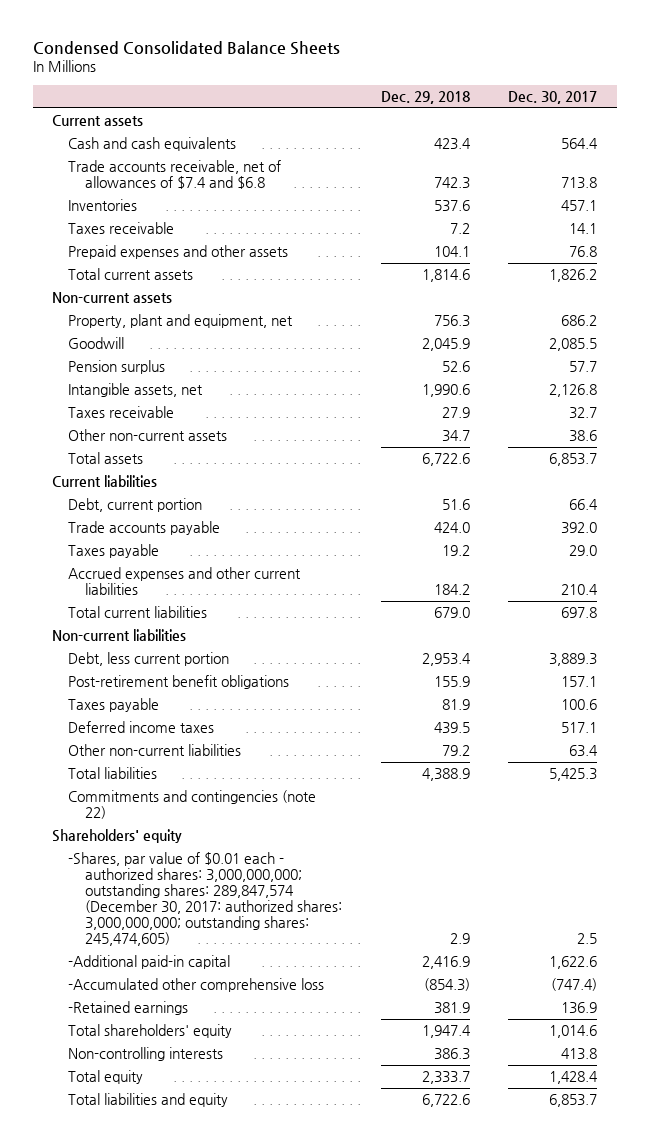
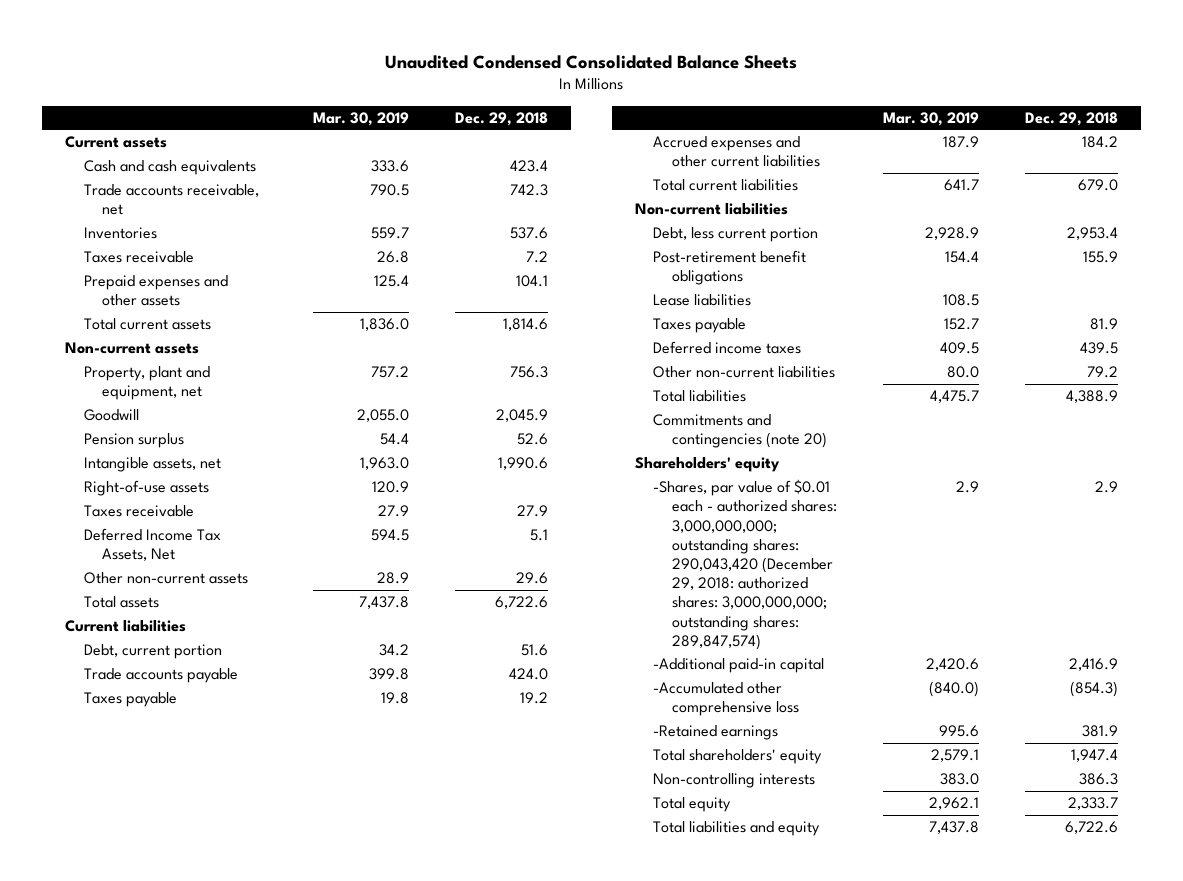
[32,41,340,56] Condensed Consolidated Balance Sheets -> [385,54,798,69] Unaudited Condensed Consolidated Balance Sheets
[508,90,598,104] Dec. 30, 2017 -> none
none -> [313,111,410,126] Mar. 30, 2019
[68,160,282,190] Trade accounts receivable, net of allowances of $7.4 and $6.8 -> [83,184,259,216] Trade accounts receivable, net
none -> [83,480,209,497] Right-of-use assets
none -> [83,528,221,562] Deferred Income Tax Assets, Net
[441,430,470,443] 34.7 -> [516,572,549,585] 29.6
none -> [653,294,752,307] Lease liabilities
[68,790,317,820] Commitments and contingencies (note 22) -> [653,414,827,449] Commitments and contingencies (note 20)
[68,852,342,947] -Shares, par value of $0.01 each - authorized shares: 3,000,000,000; outstanding shares: 289,847,574 (December 30, 2017: authorized shares: 3,000,000,000; outstanding shares: 245,474,605) -> [653,479,837,650] -Shares, par value of $0.01 each - authorized shares: 3,000,000,000; outstanding shares: 290,043,420 (December 29, 2018: authorized shares: 3,000,000,000; outstanding shares: 289,847,574)

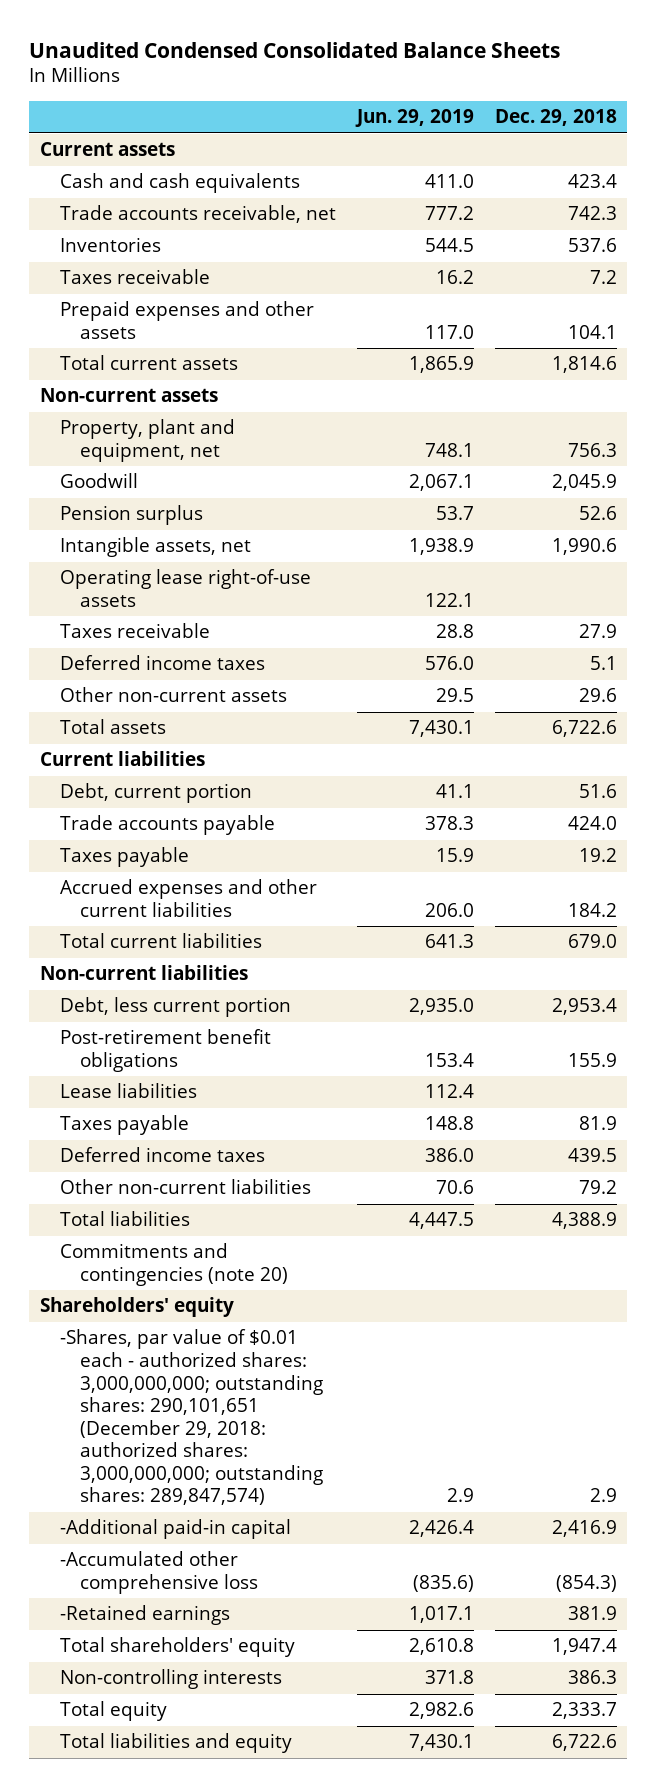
[313,111,410,126] Mar. 30, 2019 -> none
none -> [355,109,475,128] Jun. 29, 2019
[83,480,209,497] Right-of-use assets -> [60,569,312,607] Operating lease right-of-use assets
[83,528,221,562] Deferred Income Tax Assets, Net -> [60,655,266,671] Deferred income taxes
[653,479,837,650] -Shares, par value of $0.01 each - authorized shares: 3,000,000,000; outstanding shares: 290,043,420 (December 29, 2018: authorized shares: 3,000,000,000; outstanding shares: 289,847,574) -> [60,1329,324,1506] -Shares, par value of $0.01 each - authorized shares: 3,000,000,000; outstanding shares: 290,101,651 (December 29, 2018: authorized shares: 3,000,000,000; outstanding shares: 289,847,574)

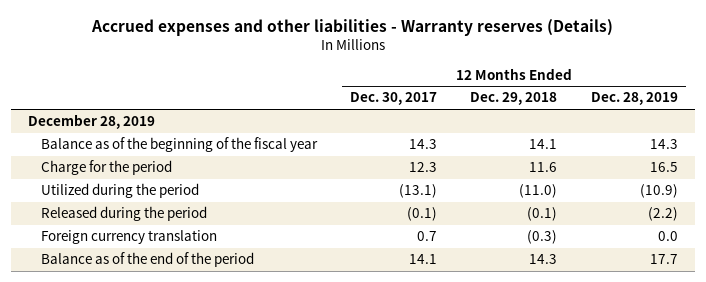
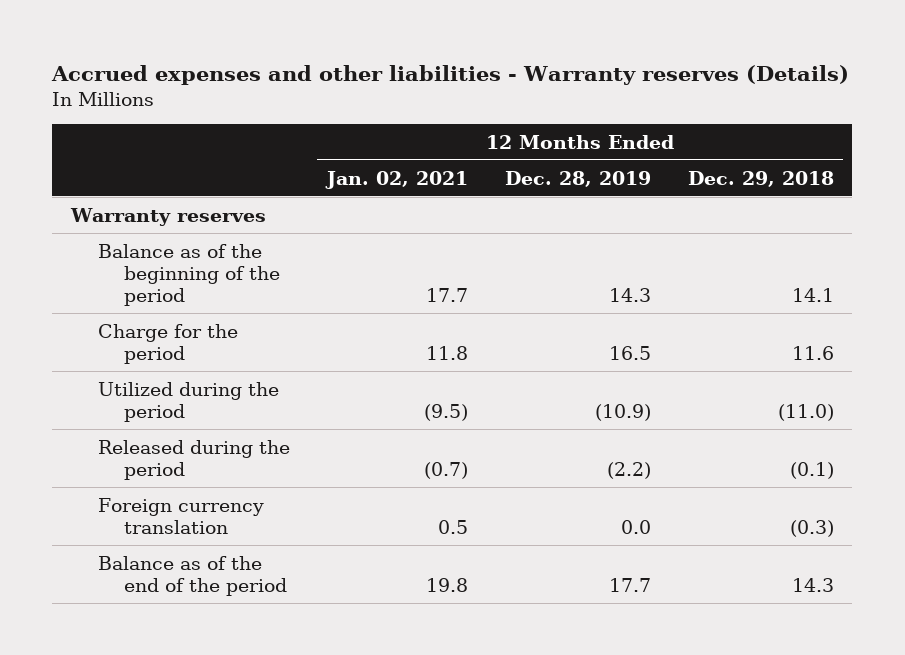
[350,92,438,106] Dec. 30, 2017 -> none
none -> [324,170,468,189] Jan. 02, 2021
[28,114,156,130] December 28, 2019 -> [69,207,266,226] Warranty reserves
[40,137,318,153] Balance as of the beginning of the fiscal year -> [97,243,281,307] Balance as of the beginning of the period

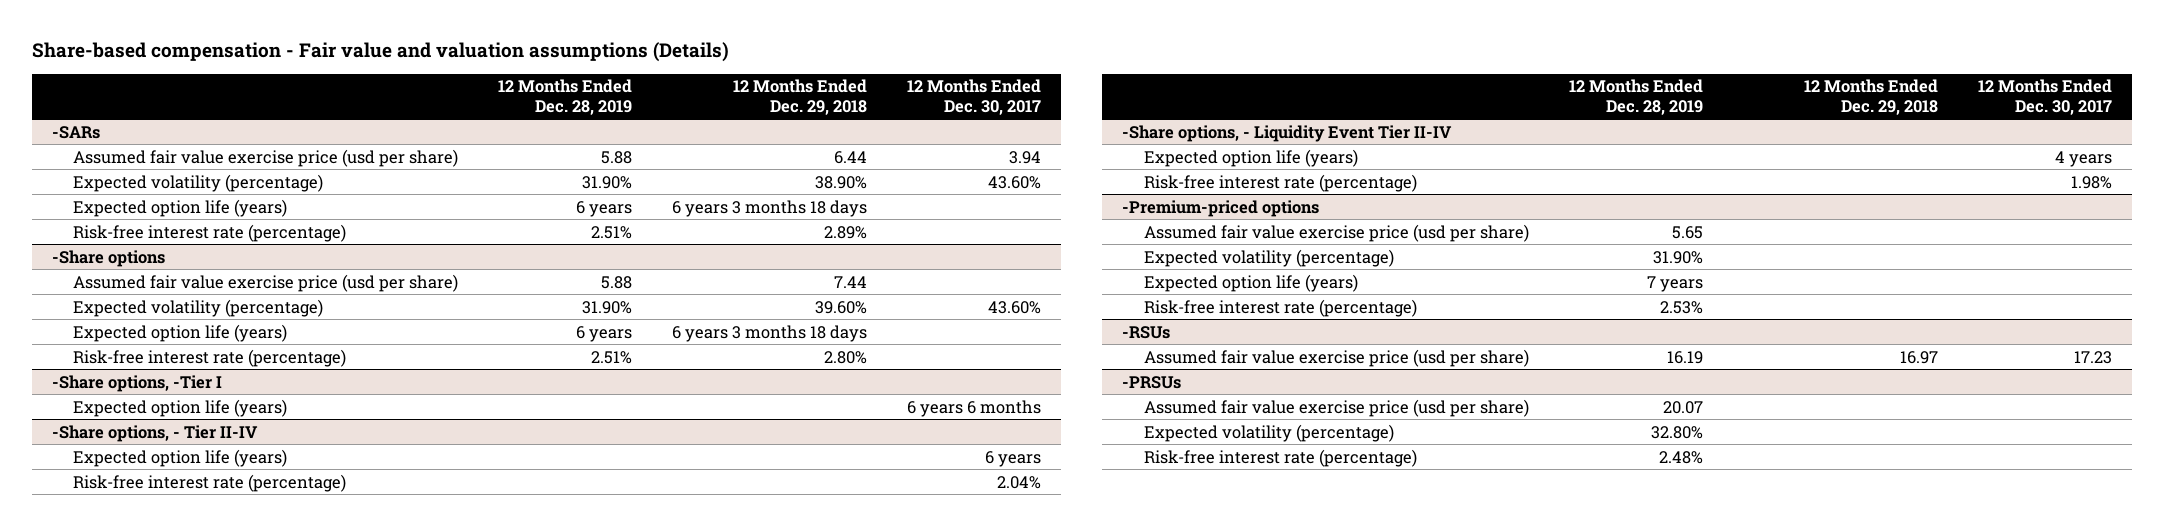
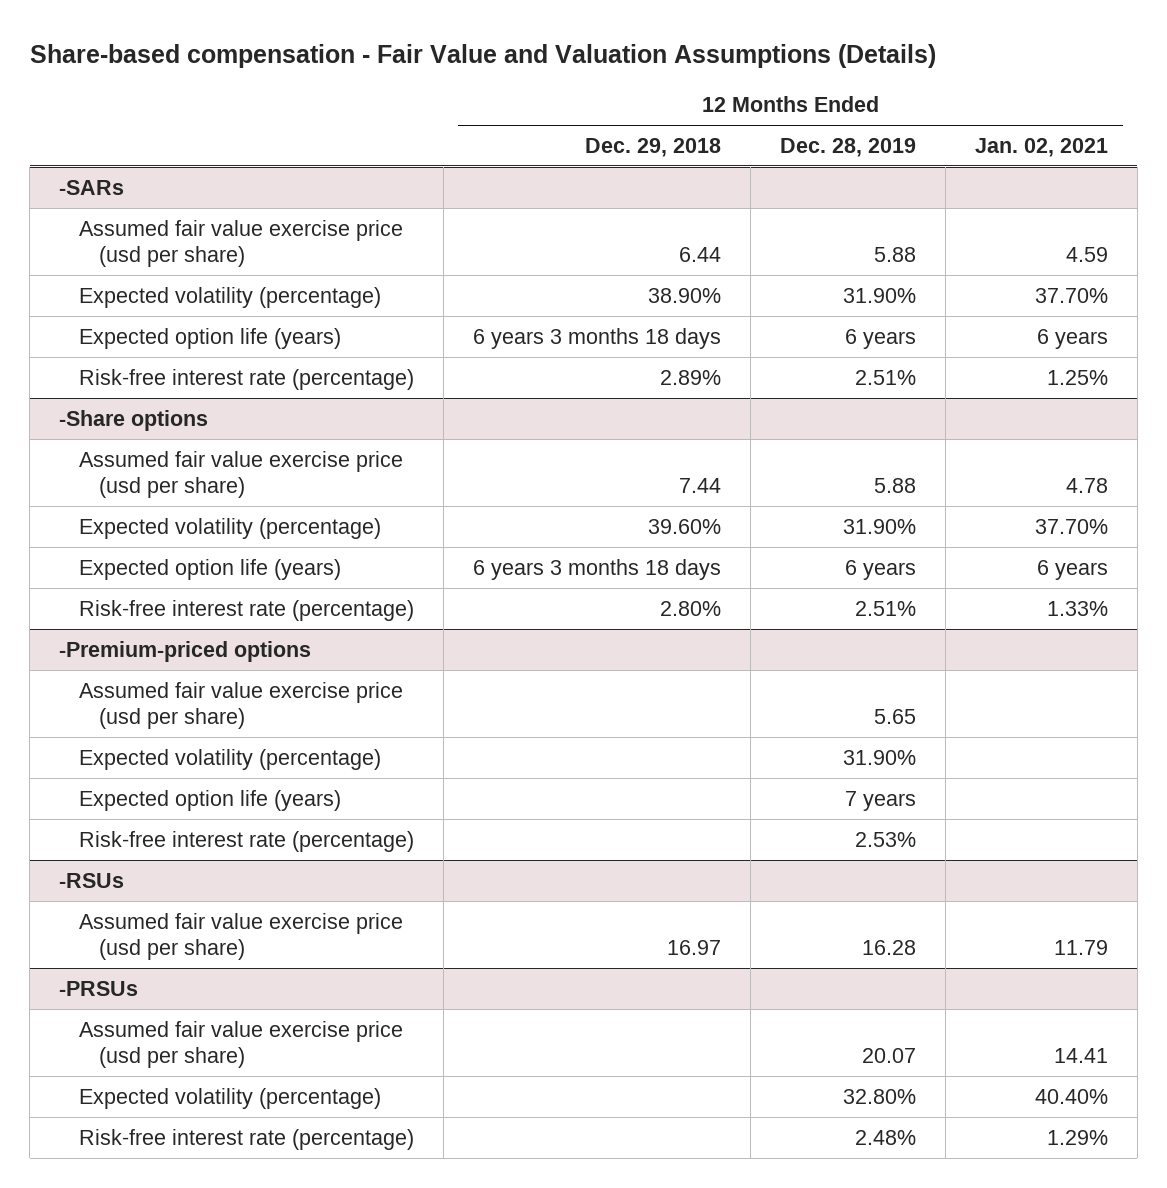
[31,42,729,63] Share-based compensation - Fair value and valuation assumptions (Details) -> [29,44,936,69] Share-based compensation - Fair Value and Valuation Assumptions (Details)
[907,79,1042,115] 12 Months Ended Dec. 30, 2017 -> none
none -> [975,137,1109,157] Jan. 02, 2021
[51,374,222,392] -Share options, -Tier I -> none
[72,398,287,417] Expected option life (years) -> none
[51,424,258,442] -Share options, - Tier II-IV -> none
[72,448,287,467] Expected option life (years) -> none
[72,473,346,492] Risk-free interest rate (percentage) -> none
[1122,124,1453,142] -Share options, - Liquidity Event Tier II-IV -> none
[1143,148,1358,167] Expected option life (years) -> none
[1143,173,1417,192] Risk-free interest rate (percentage) -> none
[1666,350,1703,364] 16.19 -> [862,940,917,956] 16.28

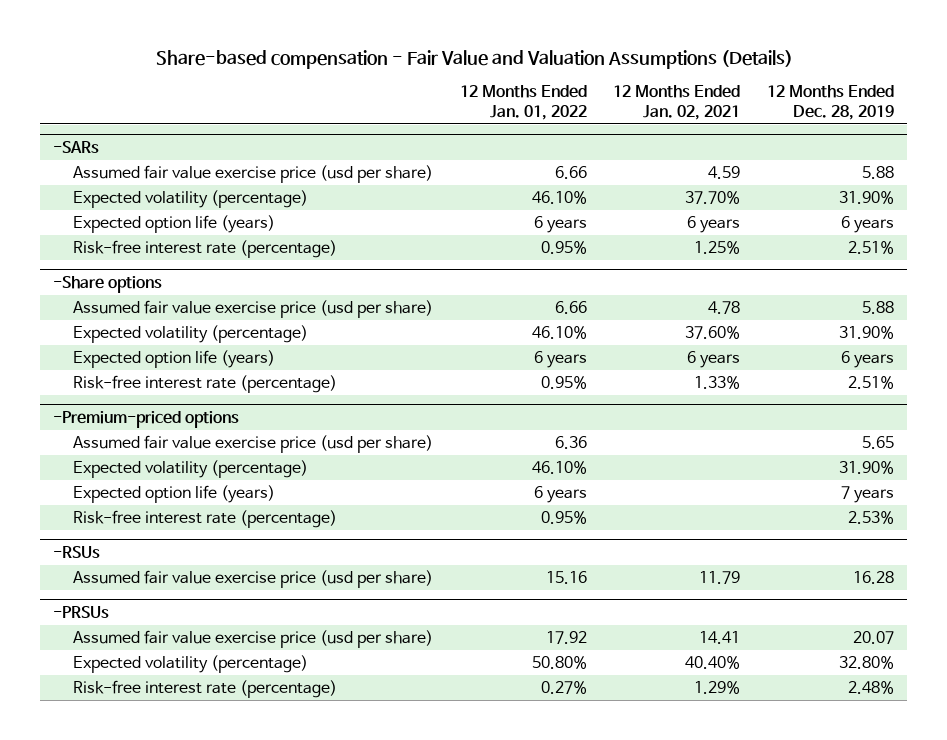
[585,137,722,157] Dec. 29, 2018 -> none
none -> [459,85,587,121] 12 Months Ended Jan. 01, 2022
[1035,518,1109,534] 37.70% -> [685,325,741,339] 37.60%

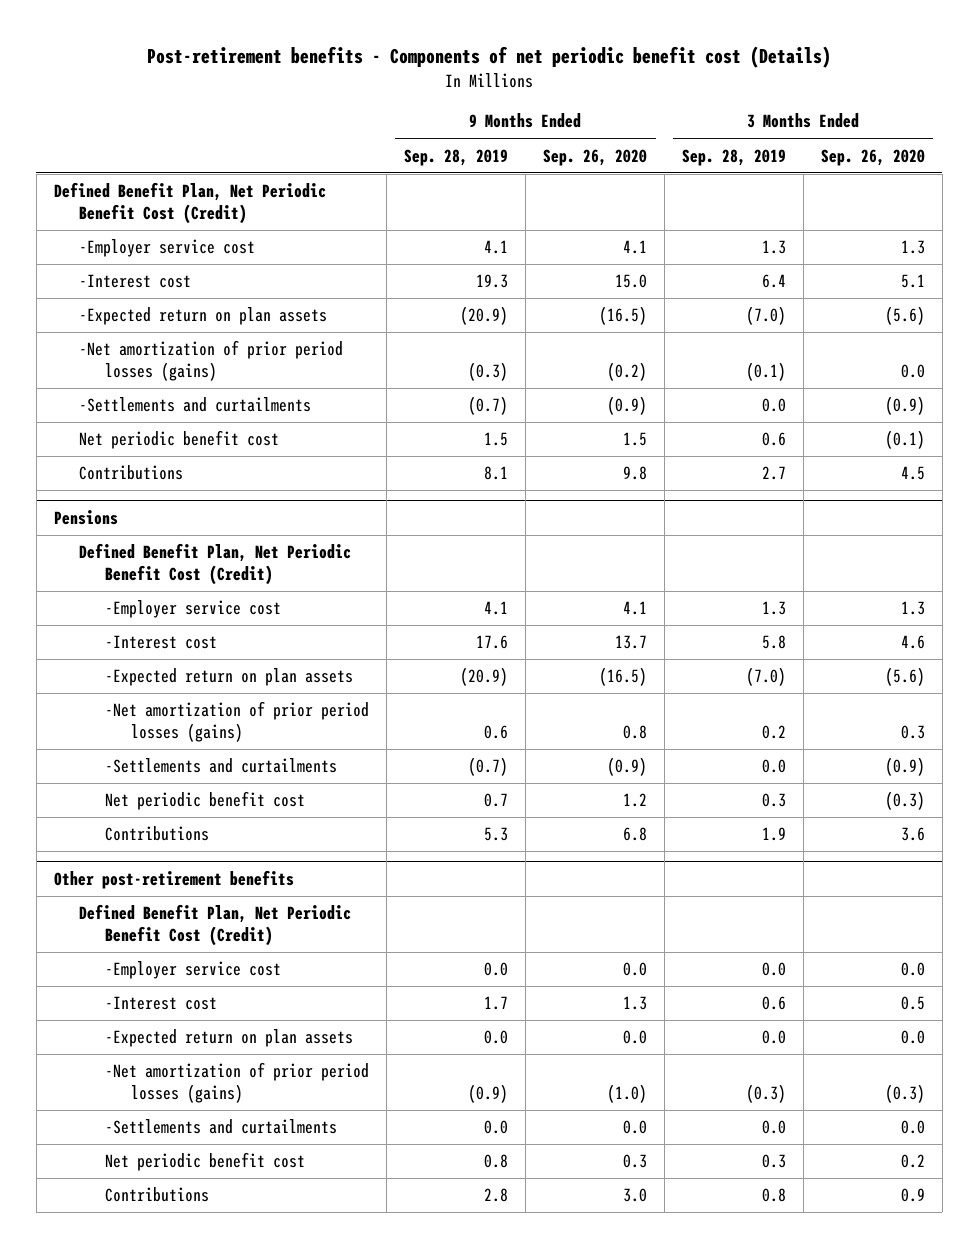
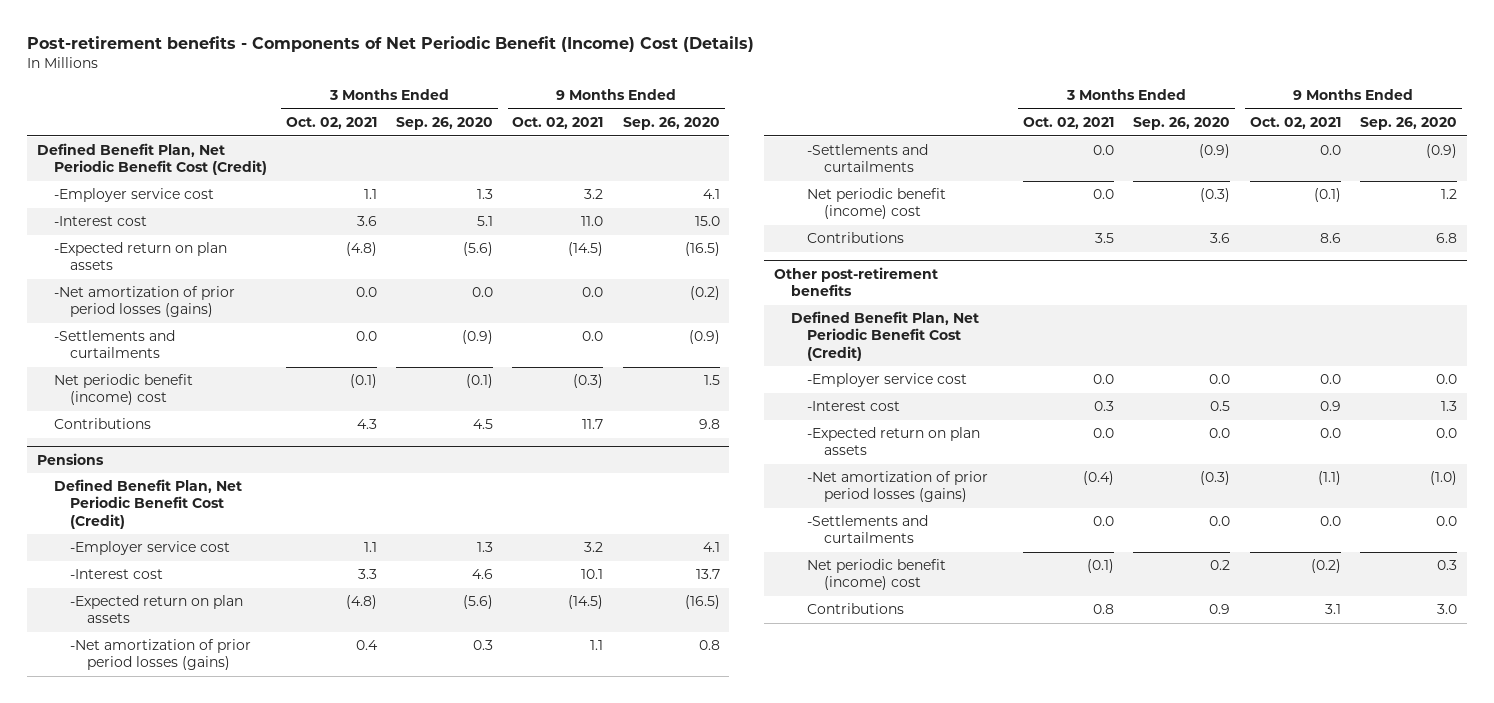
[147,46,832,69] Post-retirement benefits - Components of net periodic benefit cost (Details) -> [27,36,755,53] Post-retirement benefits - Components of Net Periodic Benefit (Income) Cost (Details)
[404,148,509,166] Sep. 28, 2019 -> none
[681,148,786,166] Sep. 28, 2019 -> none
none -> [285,117,377,130] Oct. 02, 2021
none -> [512,117,604,130] Oct. 02, 2021
[79,430,280,450] Net periodic benefit cost -> [53,374,193,406] Net periodic benefit (income) cost
[105,791,306,811] Net periodic benefit cost -> [807,188,947,220] Net periodic benefit (income) cost
[105,1152,306,1172] Net periodic benefit cost -> [807,559,947,591] Net periodic benefit (income) cost

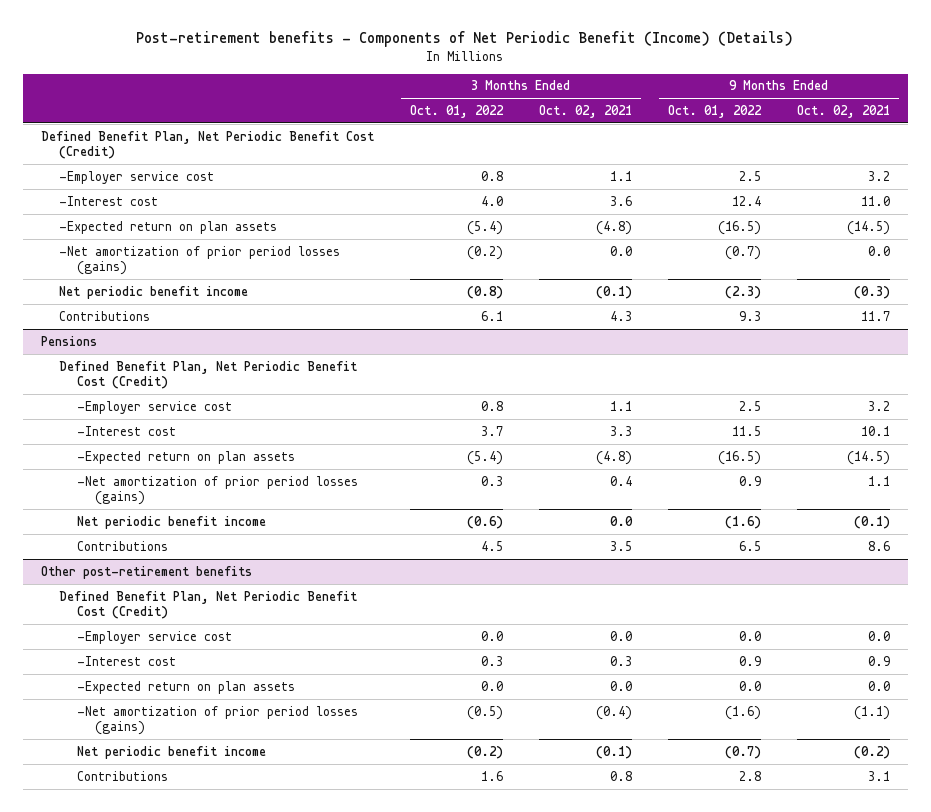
[27,36,755,53] Post-retirement benefits - Components of Net Periodic Benefit (Income) Cost (Details) -> [136,31,794,48] Post-retirement benefits - Components of Net Periodic Benefit (Income) (Details)
[396,117,494,131] Sep. 26, 2020 -> none
[622,117,720,131] Sep. 26, 2020 -> none
none -> [409,104,504,118] Oct. 01, 2022
none -> [667,104,762,118] Oct. 01, 2022
[53,330,175,359] -Settlements and curtailments -> none
[53,374,193,406] Net periodic benefit (income) cost -> [59,285,249,299] Net periodic benefit income
[807,144,929,173] -Settlements and curtailments -> none
[807,188,947,220] Net periodic benefit (income) cost -> [77,515,267,529] Net periodic benefit income
[807,515,929,544] -Settlements and curtailments -> none
[807,559,947,591] Net periodic benefit (income) cost -> [77,745,267,759] Net periodic benefit income

